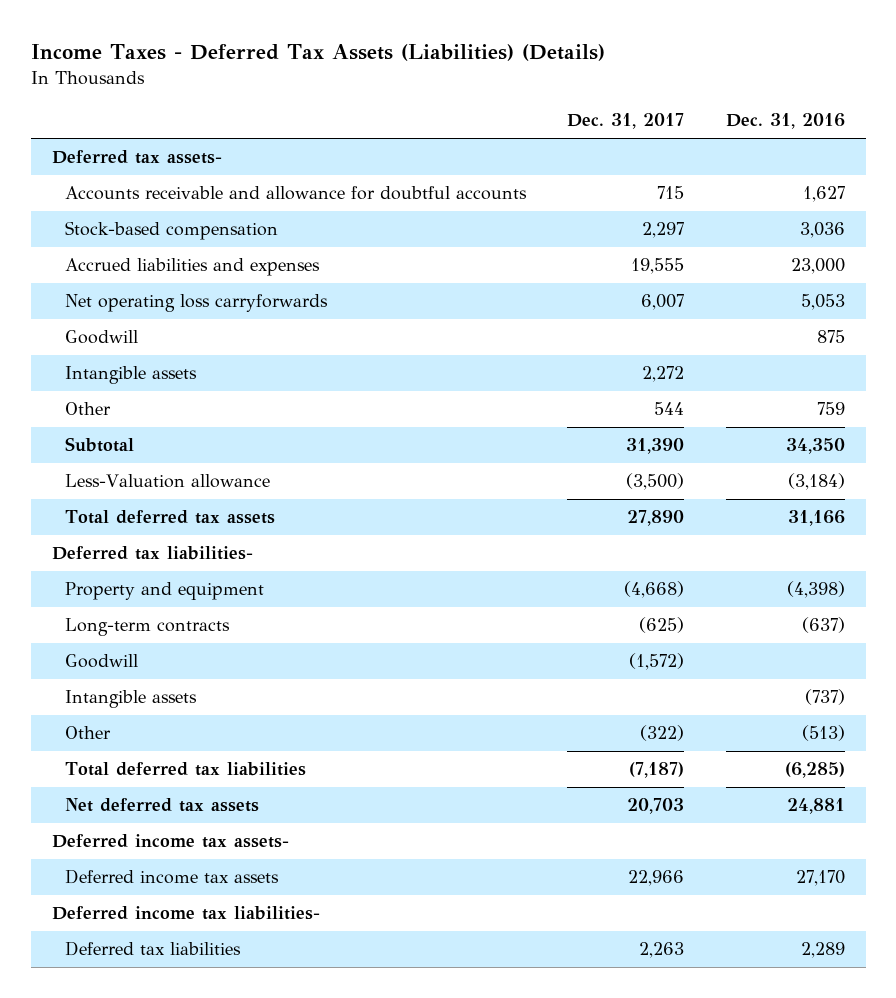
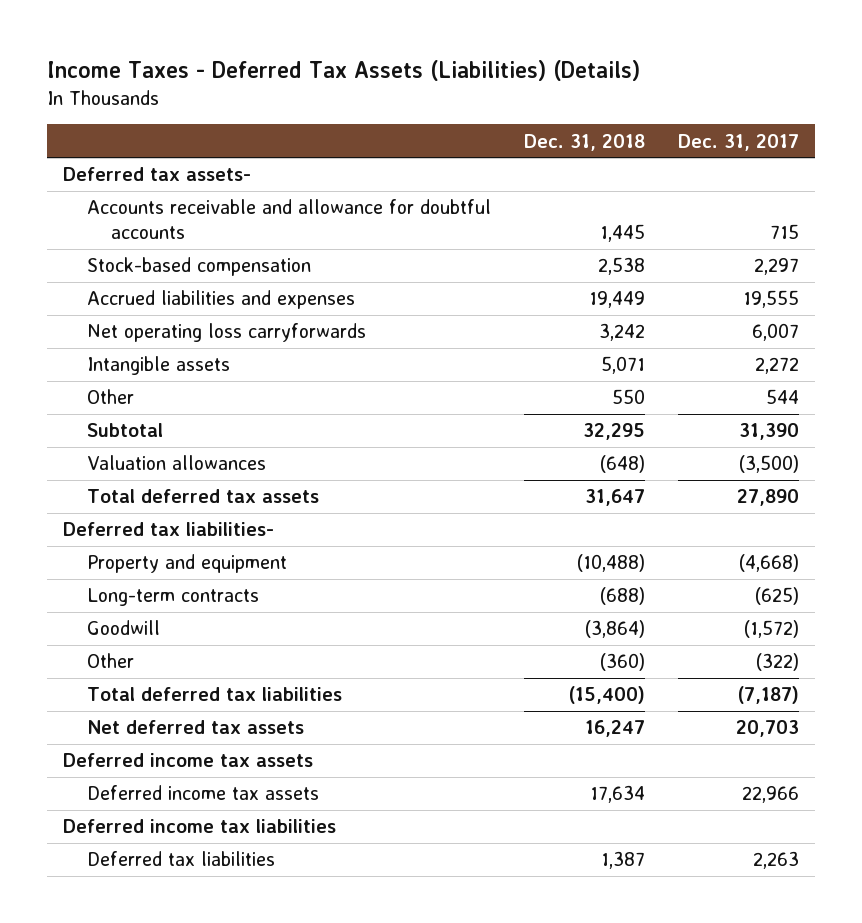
[725,113,845,130] Dec. 31, 2016 -> none
none -> [523,133,645,151] Dec. 31, 2018
[64,330,138,345] Goodwill -> none
[64,474,270,489] Less-Valuation allowance -> [87,455,267,471] Valuation allowances
[64,690,197,709] Intangible assets -> none
[51,834,289,849] Deferred income tax assets- -> [63,753,314,768] Deferred income tax assets
[51,906,320,921] Deferred income tax liabilities- -> [63,819,337,834] Deferred income tax liabilities

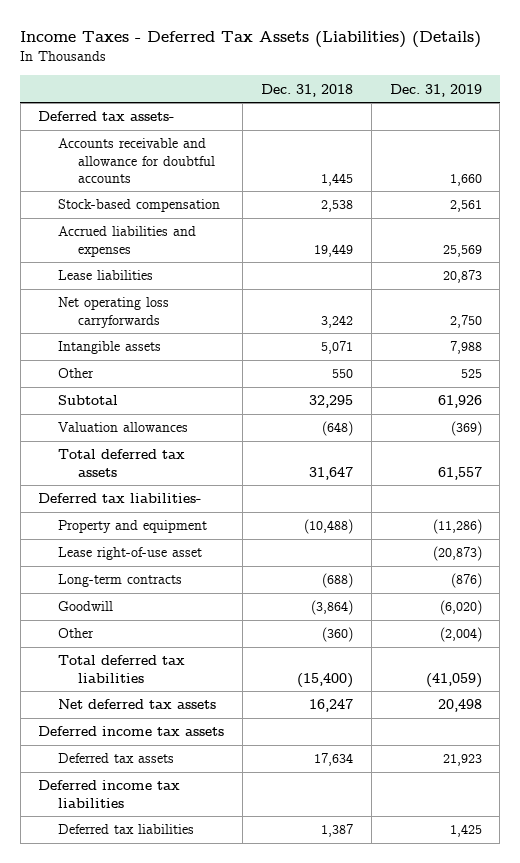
[677,133,799,151] Dec. 31, 2017 -> none
none -> [389,83,482,97] Dec. 31, 2019
none -> [58,270,154,281] Lease liabilities
none -> [58,547,203,561] Lease right-of-use asset
[87,785,320,801] Deferred income tax assets -> [58,753,175,764] Deferred tax assets

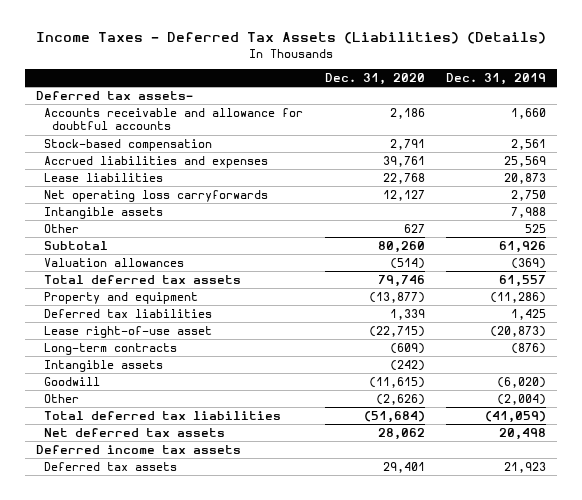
[260,83,353,97] Dec. 31, 2018 -> none
none -> [324,73,425,86] Dec. 31, 2020
[38,493,202,504] Deferred tax liabilities- -> none
[58,824,195,835] Deferred tax liabilities -> [43,308,212,318] Deferred tax liabilities
none -> [43,359,163,372] Intangible assets
[38,780,181,808] Deferred income tax liabilities -> none

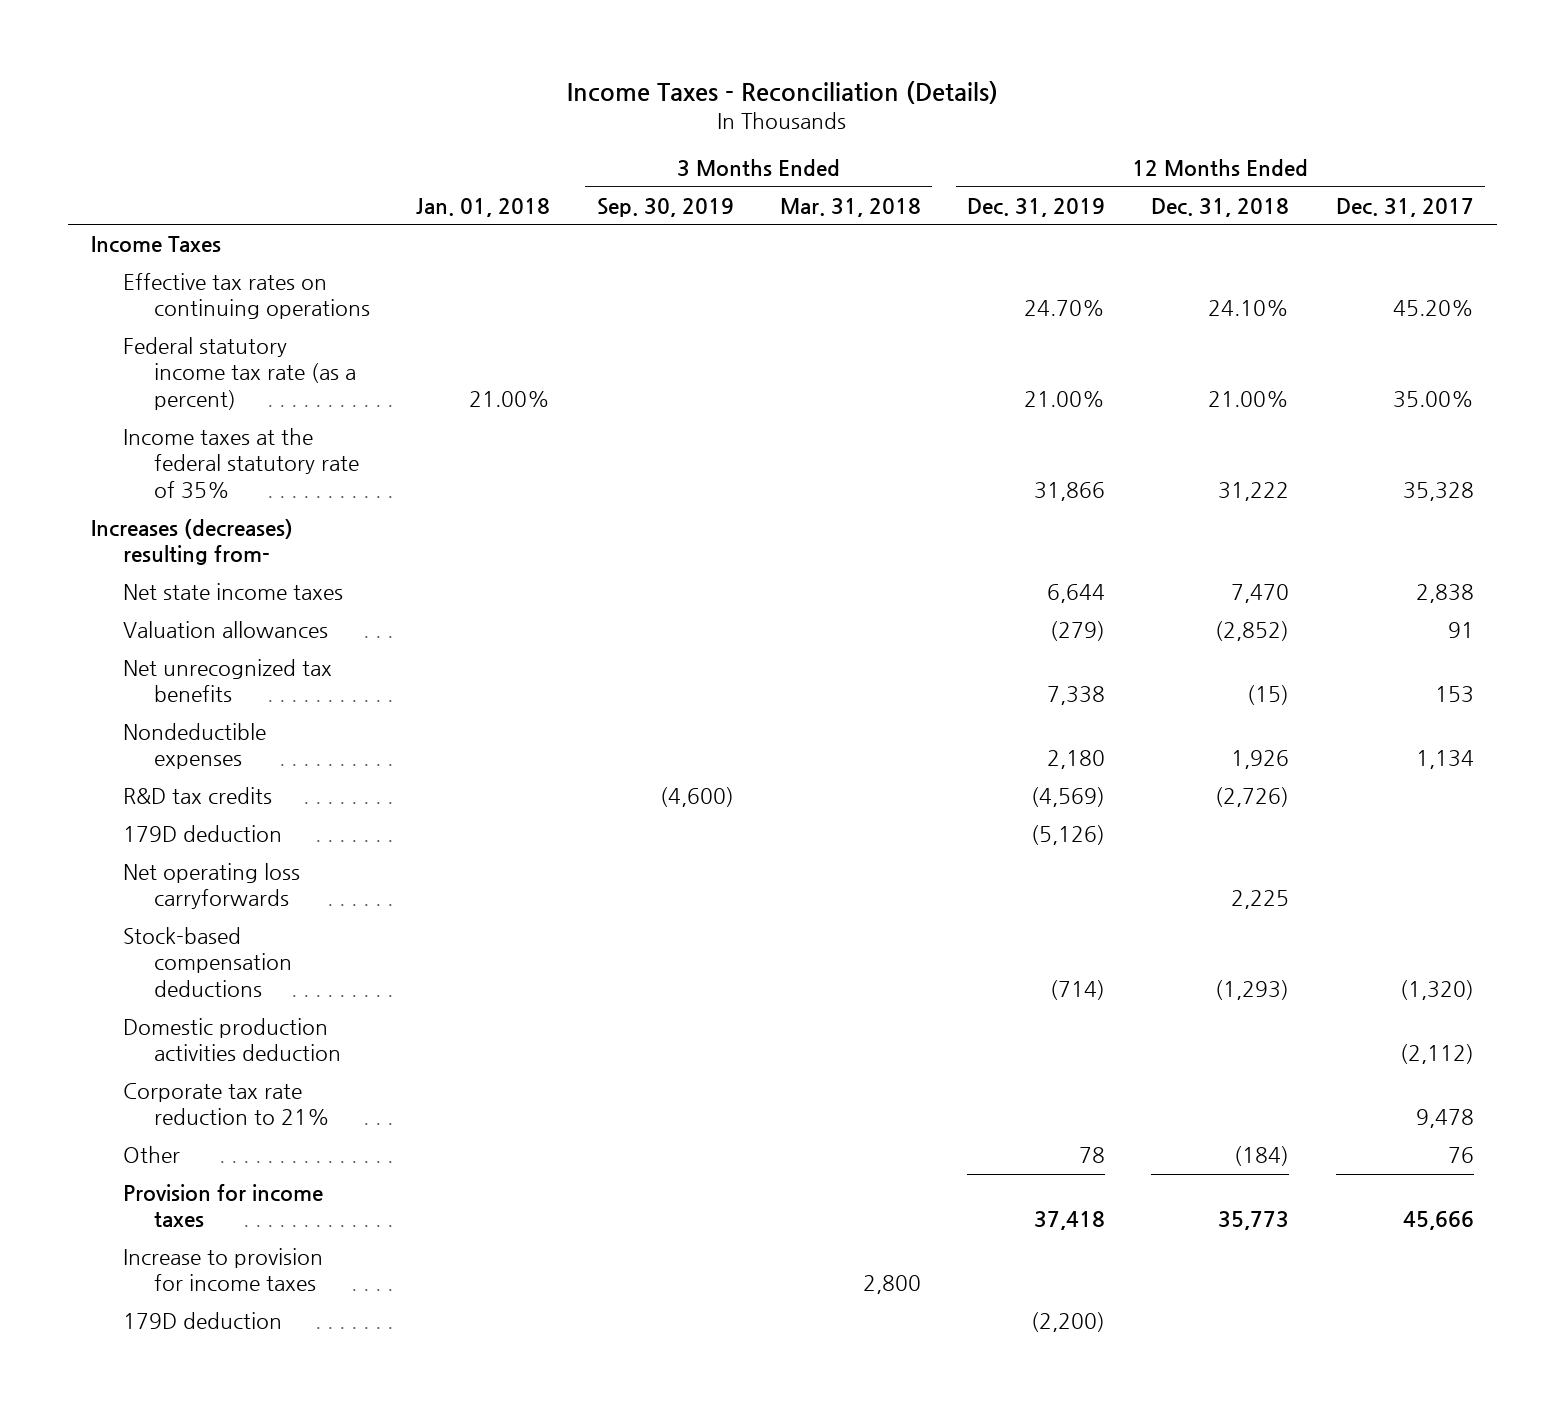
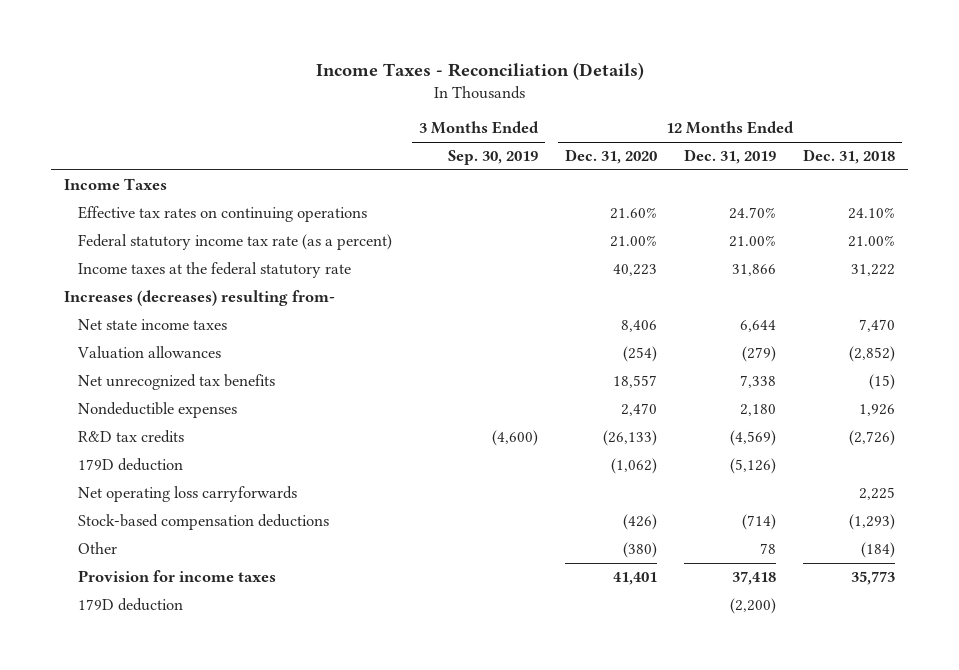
[416,197,551,217] Jan. 01, 2018 -> none
[779,197,921,217] Mar. 31, 2018 -> none
[1335,197,1474,217] Dec. 31, 2017 -> none
none -> [565,149,658,165] Dec. 31, 2020
[122,428,360,499] Income taxes at the federal statutory rate of 35% -> [78,262,352,279] Income taxes at the federal statutory rate
[122,1018,342,1062] Domestic production activities deduction -> none
[122,1083,331,1126] Corporate tax rate reduction to 21% -> none
[122,1248,323,1292] Increase to provision for income taxes -> none

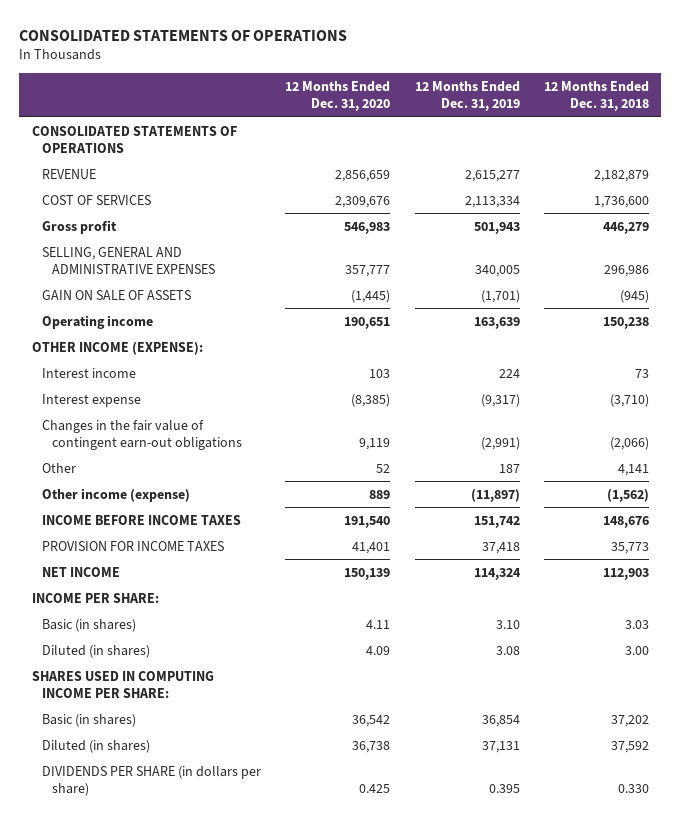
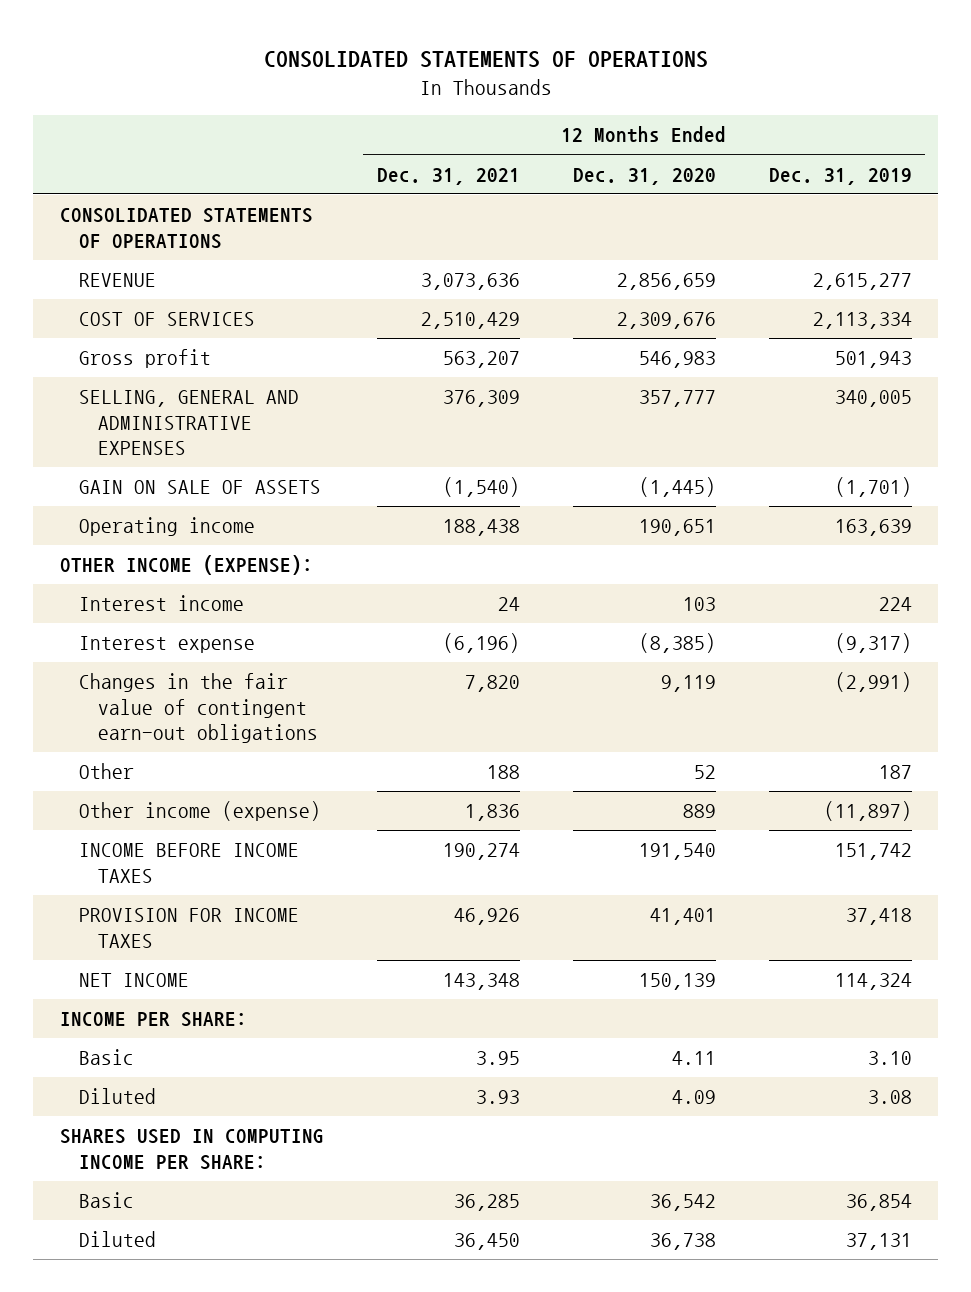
[544,80,650,112] 12 Months Ended Dec. 31, 2018 -> none
none -> [376,167,520,185] Dec. 31, 2021
[41,618,136,632] Basic (in shares) -> [79,1049,135,1066] Basic
[41,644,150,658] Diluted (in shares) -> [79,1088,157,1105] Diluted
[41,765,261,796] DIVIDENDS PER SHARE (in dollars per share) -> none
[41,713,136,727] Basic (in shares) -> [79,1192,135,1209] Basic
[41,739,150,753] Diluted (in shares) -> [79,1231,157,1248] Diluted

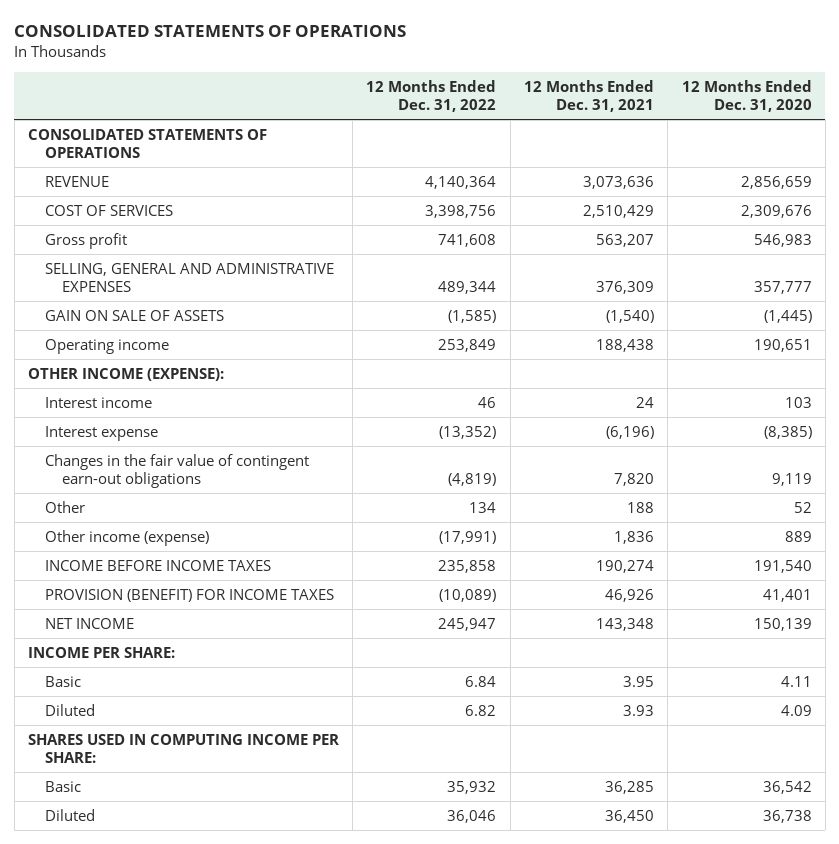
[768,167,912,185] Dec. 31, 2019 -> none
none -> [366,80,497,112] 12 Months Ended Dec. 31, 2022
[79,908,300,948] PROVISION FOR INCOME TAXES -> [45,588,335,602] PROVISION (BENEFIT) FOR INCOME TAXES

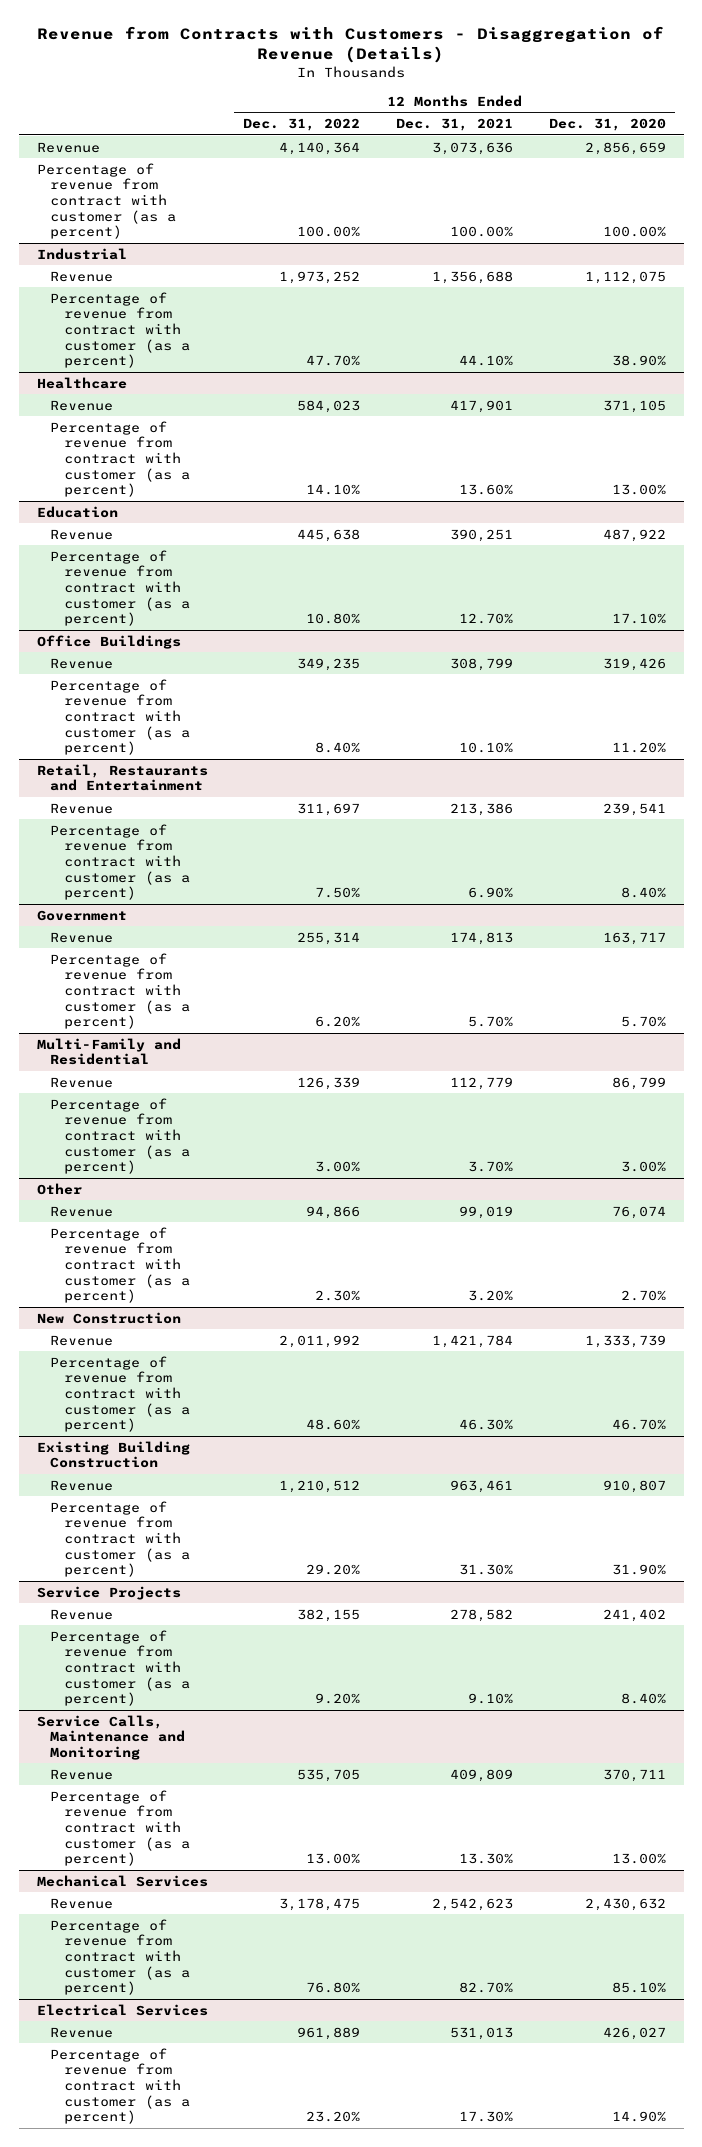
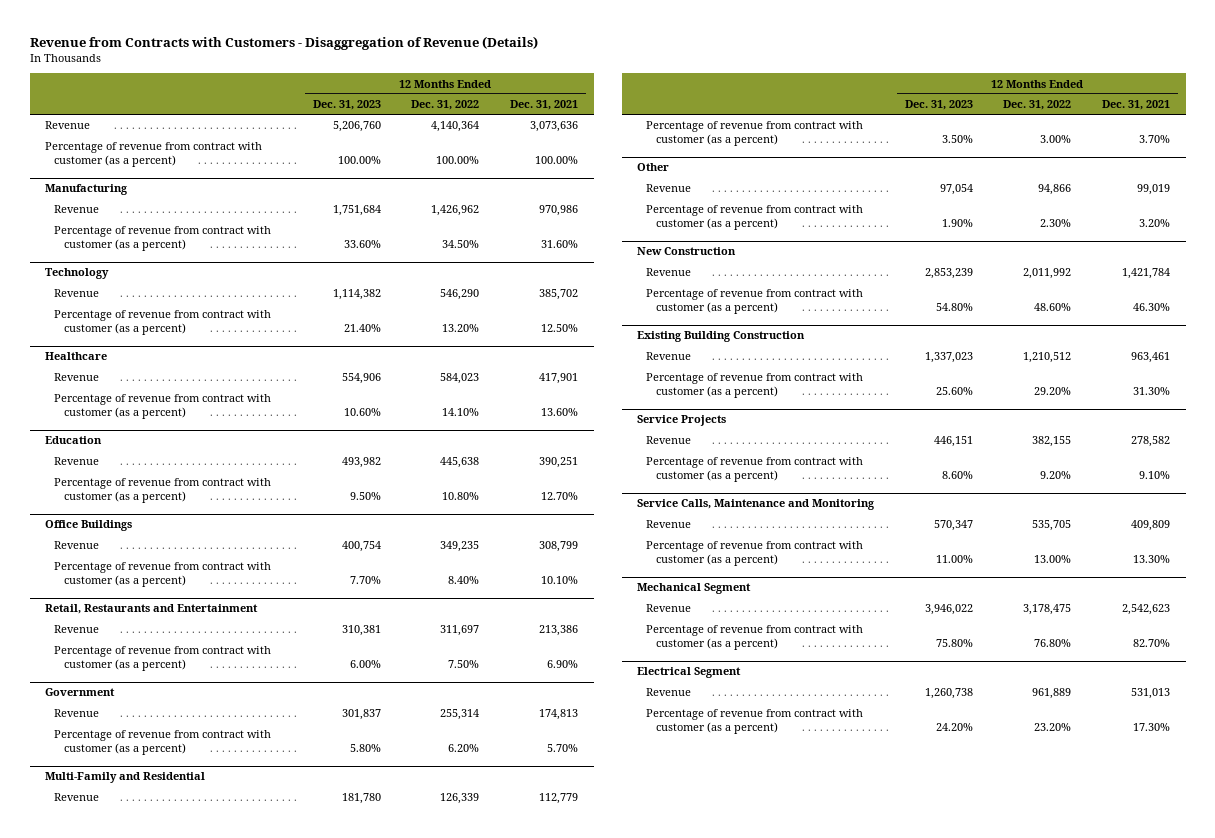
[548,118,666,132] Dec. 31, 2020 -> none
none -> [312,100,381,111] Dec. 31, 2023
[36,247,127,260] Industrial -> none
none -> [44,184,128,196] Manufacturing
[279,270,361,284] 1,973,252 -> [431,205,480,217] 1,426,962
[432,270,514,284] 1,356,688 -> [539,205,579,217] 970,986
[306,355,361,367] 47.70% -> [442,240,480,249] 34.50%
[459,355,514,367] 44.10% -> [541,240,579,249] 31.60%
none -> [44,268,109,280] Technology
none -> [54,289,100,298] Revenue
none -> [54,310,272,336] Percentage of revenue from contract with customer (as a percent)
[36,1874,208,1887] Mechanical Services -> none
none -> [636,583,751,595] Mechanical Segment
[36,2003,208,2016] Electrical Services -> none
none -> [636,667,741,679] Electrical Segment

